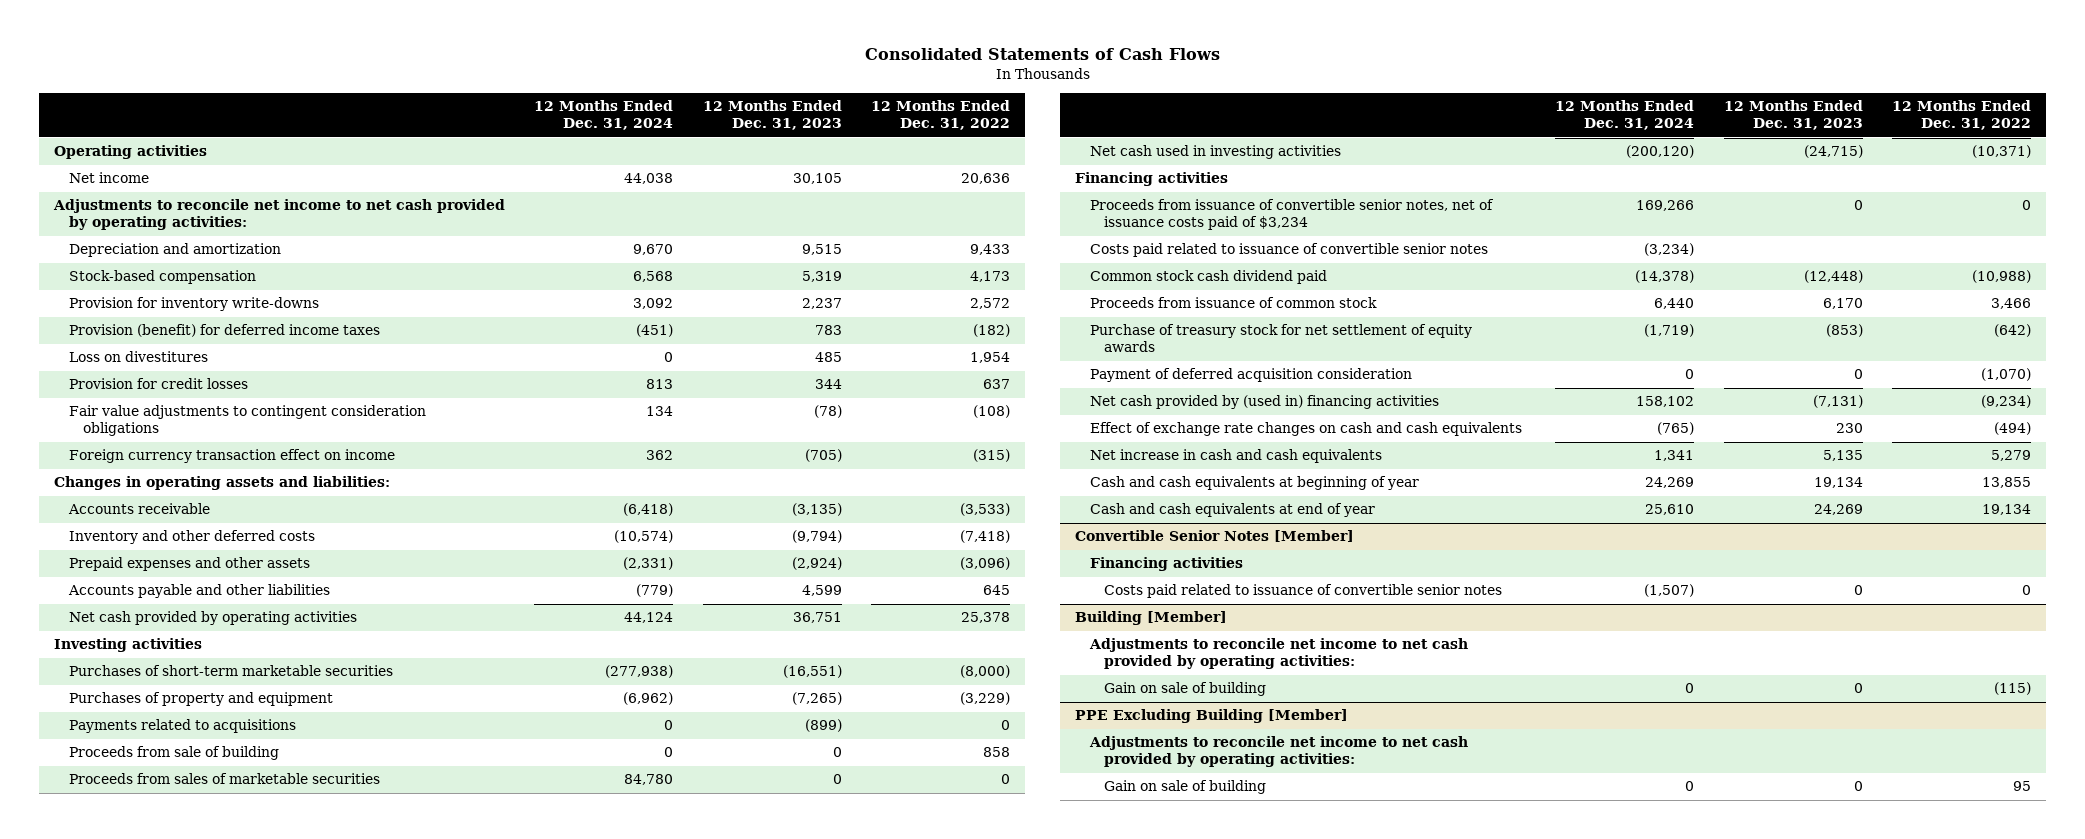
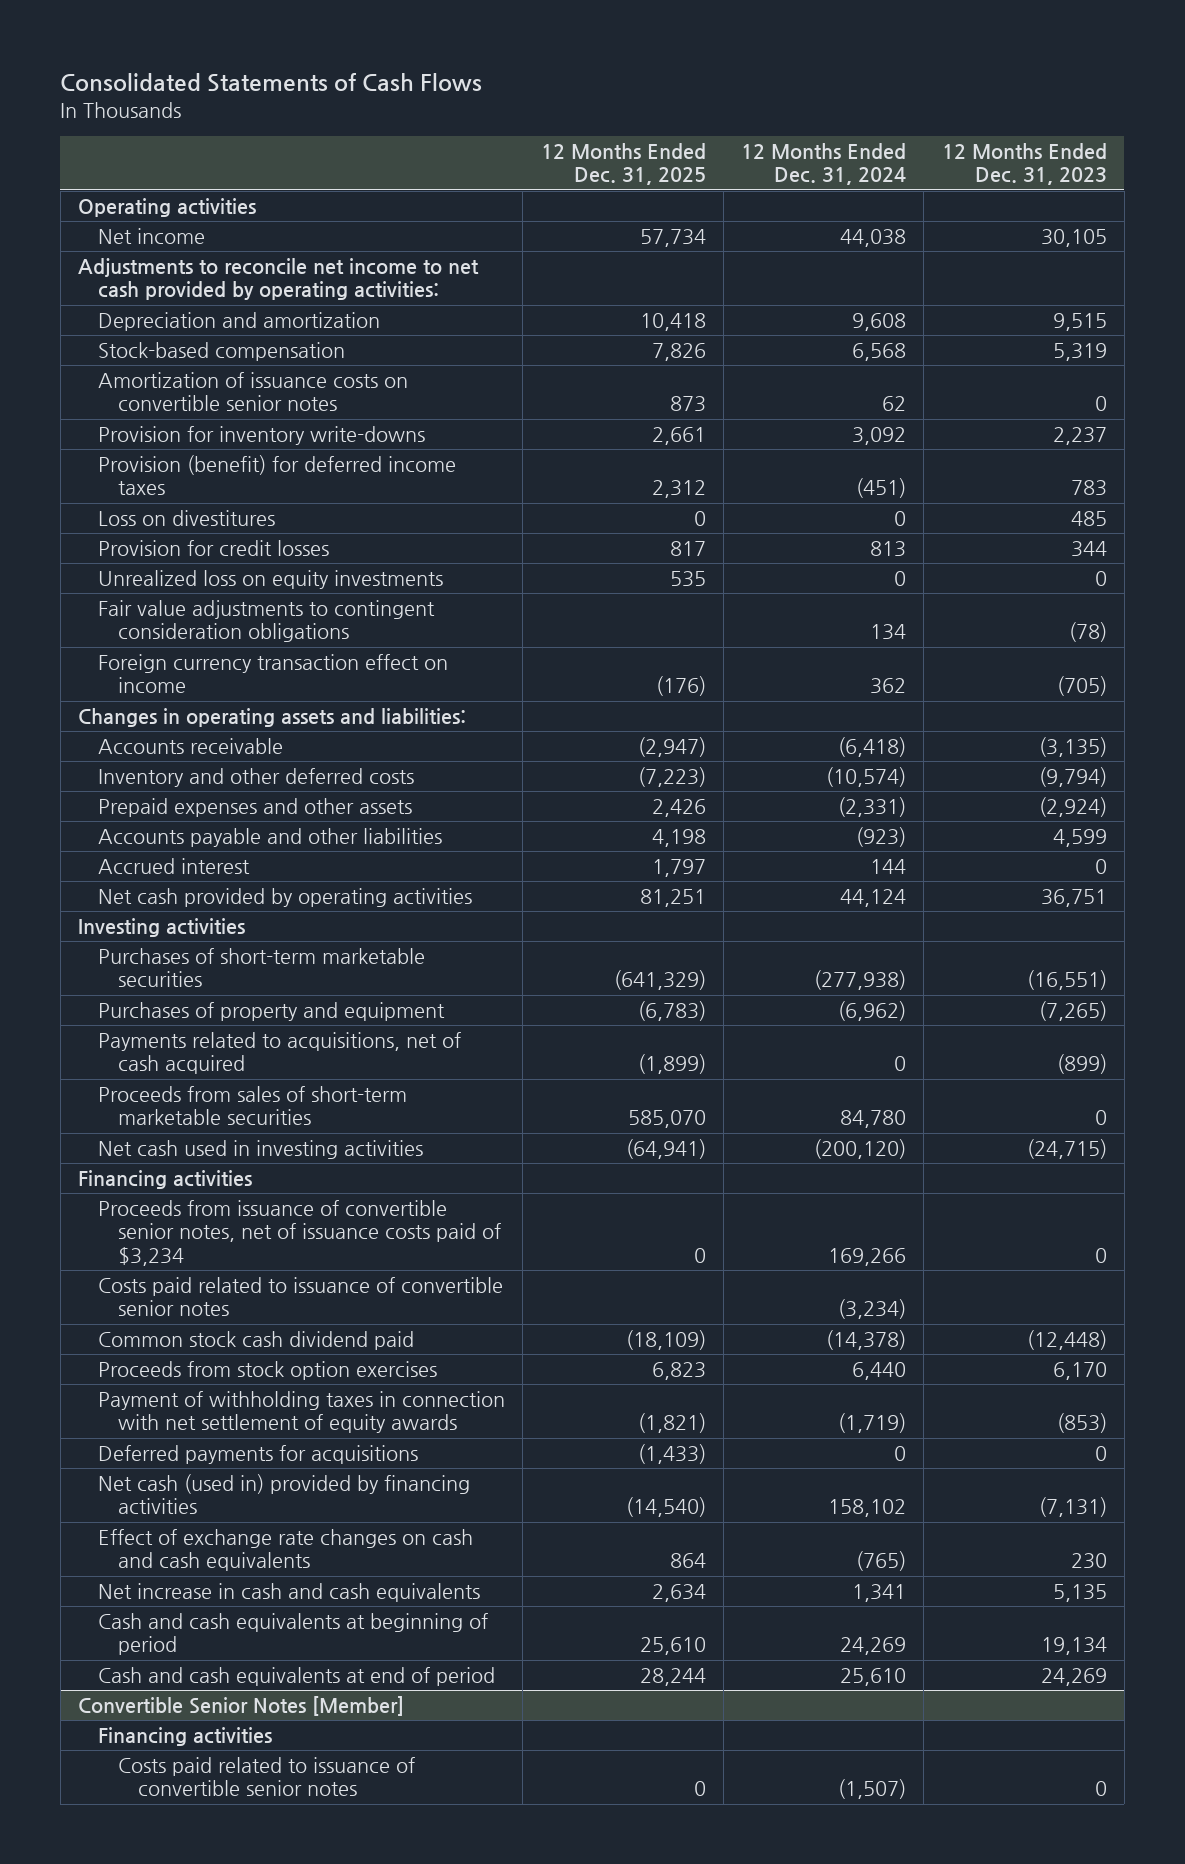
[871,100,1011,131] 12 Months Ended Dec. 31, 2022 -> none
none -> [540,142,706,186] 12 Months Ended Dec. 31, 2025
[633,244,674,256] 9,670 -> [852,312,907,331] 9,608
none -> [98,371,409,412] Amortization of issuance costs on convertible senior notes
none -> [98,569,444,589] Unrealized loss on equity investments
[636,584,674,598] (779) -> [856,826,907,847] (923)
none -> [98,857,251,874] Accrued interest
[68,746,279,761] Proceeds from sale of building -> none
[68,719,296,734] Payments related to acquisitions -> [98,1031,462,1075] Payments related to acquisitions, net of cash acquired
[68,773,380,785] Proceeds from sales of marketable securities -> [98,1085,408,1126] Proceeds from sales of short-term marketable securities
[1089,297,1377,309] Proceeds from issuance of common stock -> [98,1360,438,1380] Proceeds from stock option exercises
[1089,324,1472,353] Purchase of treasury stock for net settlement of equity awards -> [98,1390,506,1434] Payment of withholding taxes in connection with net settlement of equity awards
[1089,368,1412,383] Payment of deferred acquisition consideration -> [98,1444,419,1464] Deferred payments for acquisitions
[1089,395,1439,410] Net cash provided by (used in) financing activities -> [98,1473,471,1515] Net cash (used in) provided by financing activities
[1089,476,1419,491] Cash and cash equivalents at beginning of year -> [98,1612,489,1656] Cash and cash equivalents at beginning of period
[1089,503,1375,518] Cash and cash equivalents at end of year -> [98,1666,496,1686] Cash and cash equivalents at end of period
[1074,611,1227,626] Building [Member] -> none
[1088,638,1468,670] Adjustments to reconcile net income to net cash provided by operating activities: -> none
[1104,682,1267,697] Gain on sale of building -> none
[1074,709,1348,724] PPE Excluding Building [Member] -> none
[1088,736,1468,768] Adjustments to reconcile net income to net cash provided by operating activities: -> none
[1104,780,1267,795] Gain on sale of building -> none

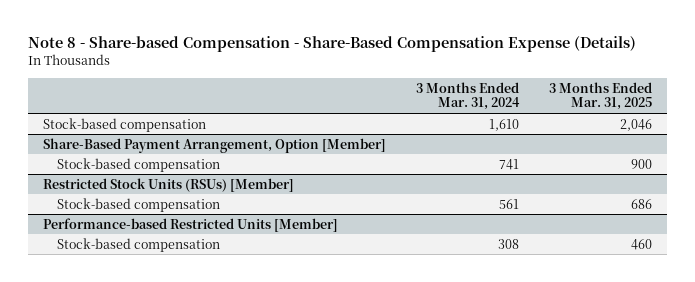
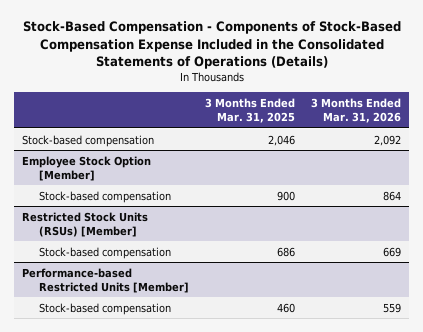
[28,35,637,52] Note 8 - Share-based Compensation - Share-Based Compensation Expense (Details) -> [22,21,401,70] Stock-Based Compensation - Components of Stock-Based Compensation Expense Included in the Consolidated Statements of Operations (Details)
[416,81,521,111] 3 Months Ended Mar. 31, 2024 -> none
none -> [311,98,402,124] 3 Months Ended Mar. 31, 2026
[43,137,387,153] Share-Based Payment Arrangement, Option [Member] -> [21,155,151,181] Employee Stock Option [Member]

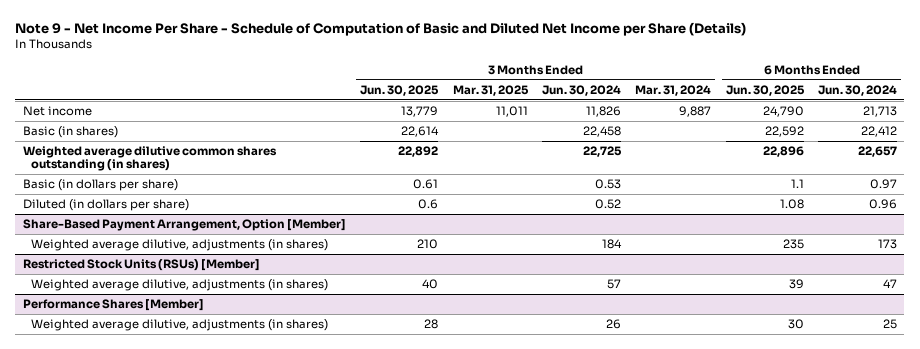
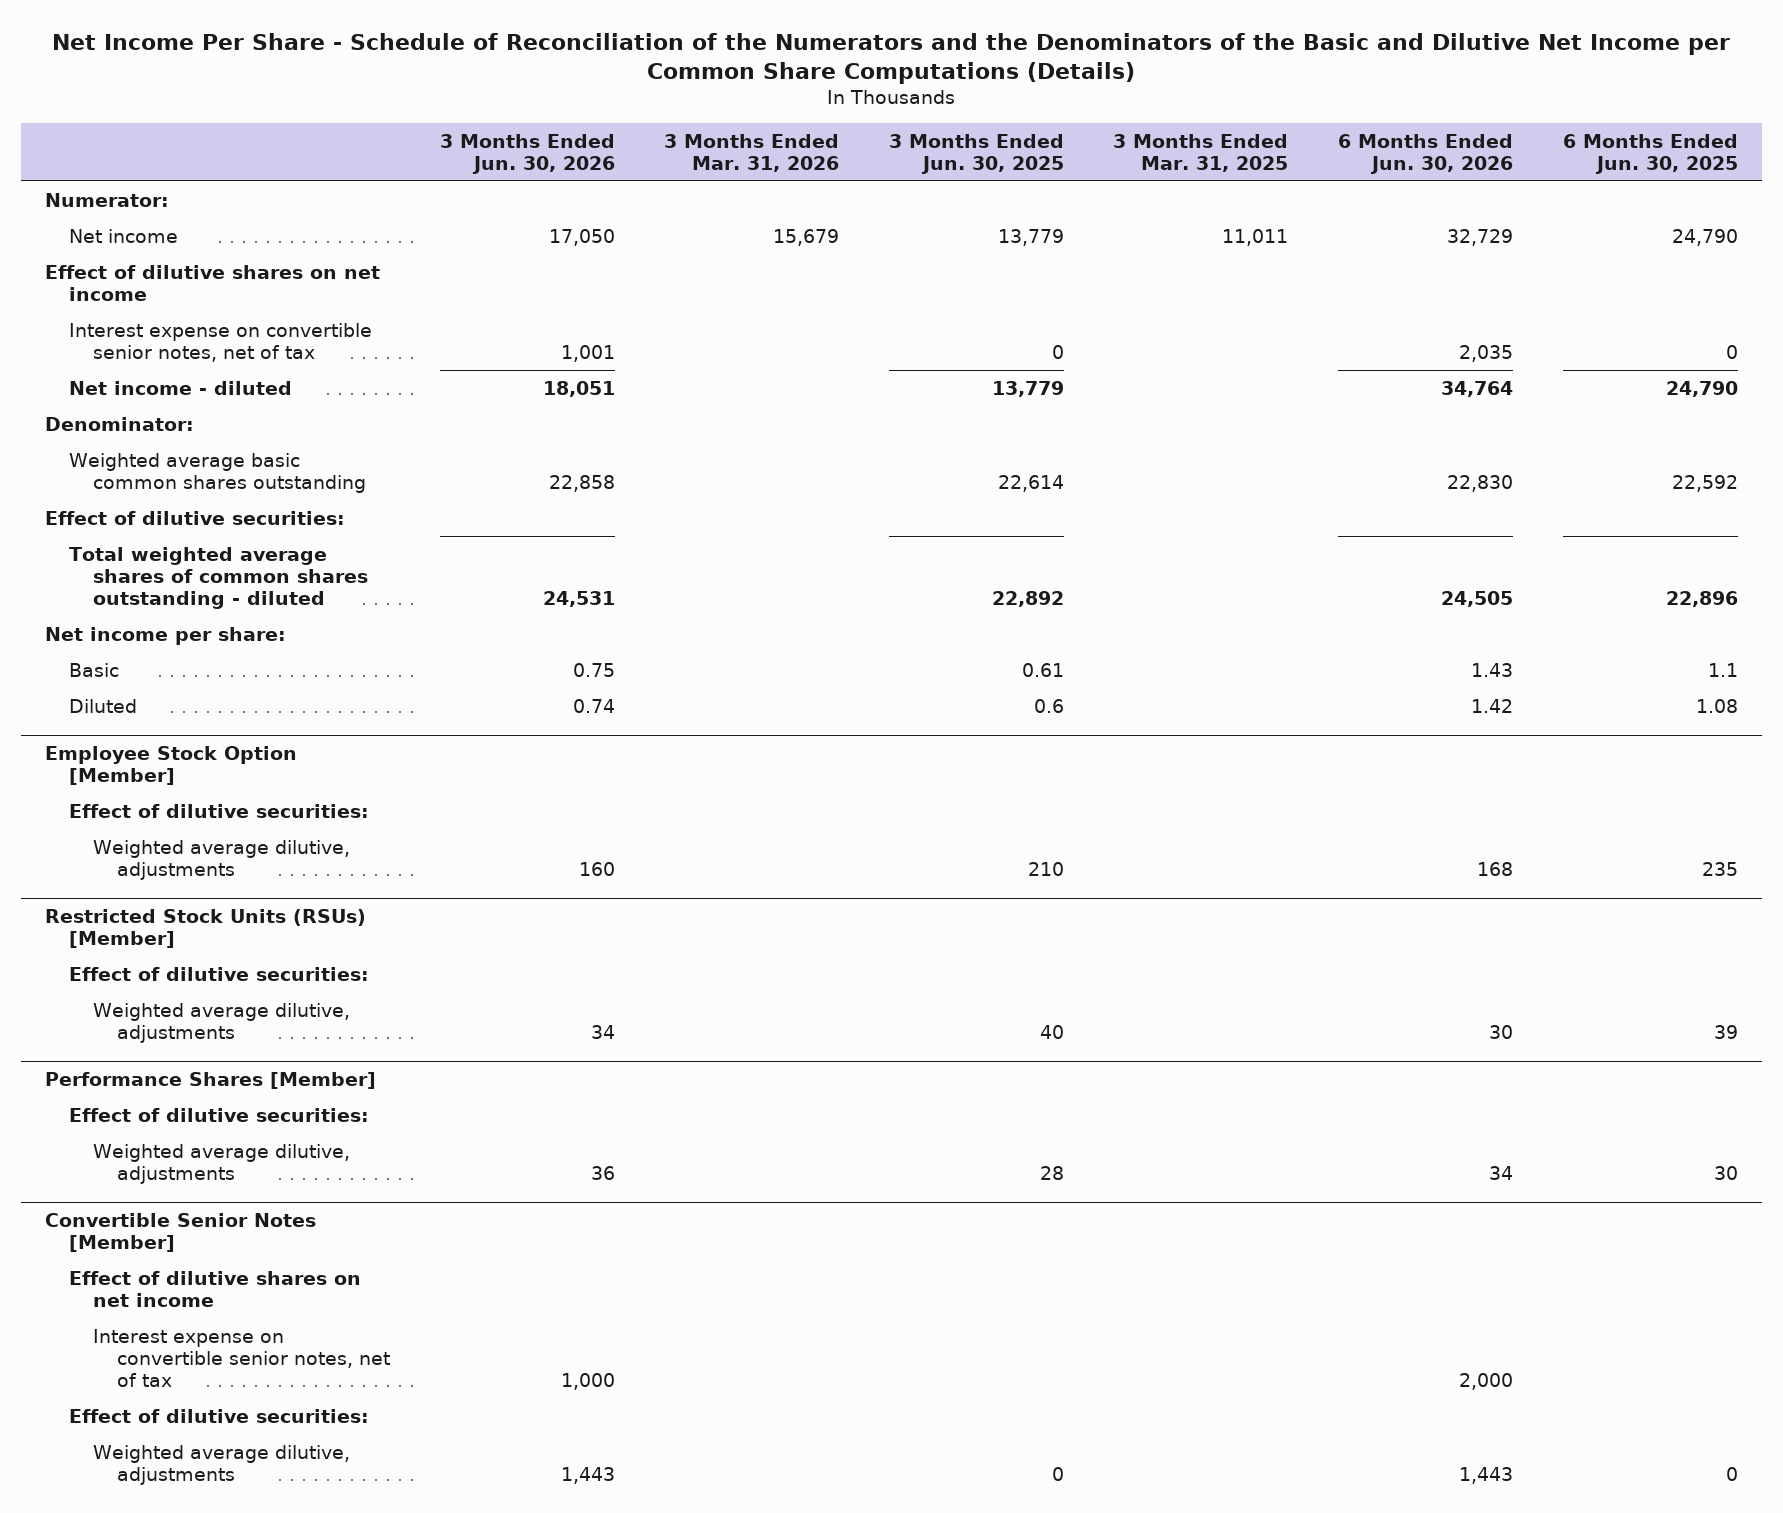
[15,22,747,37] Note 9 - Net Income Per Share - Schedule of Computation of Basic and Diluted Net Income per Share (Details) -> [52,32,1731,84] Net Income Per Share - Schedule of Reconciliation of the Numerators and the Denominators of the Basic and Dilutive Net Income per Common Share Computations (Details)
[541,84,621,96] Jun. 30, 2024 -> none
[635,84,712,96] Mar. 31, 2024 -> none
[818,84,898,96] Jun. 30, 2024 -> none
none -> [439,133,615,174] 3 Months Ended Jun. 30, 2026
none -> [664,133,840,172] 3 Months Ended Mar. 31, 2026
none -> [1338,133,1514,174] 6 Months Ended Jun. 30, 2026
none -> [45,192,170,207] Numerator:
none -> [45,264,381,301] Effect of dilutive shares on net income
none -> [69,322,373,362] Interest expense on convertible senior notes, net of tax
none -> [69,380,293,395] Net income - diluted
none -> [45,416,195,431] Denominator:
[22,126,118,139] Basic (in shares) -> [69,452,367,493] Weighted average basic common shares outstanding
none -> [45,510,346,525] Effect of dilutive securities:
[22,146,277,172] Weighted average dilutive common shares outstanding (in shares) -> [69,546,369,610] Total weighted average shares of common shares outstanding - diluted
none -> [45,626,287,645] Net income per share:
[22,179,178,192] Basic (in dollars per share) -> [69,662,120,677] Basic
[22,199,189,212] Diluted (in dollars per share) -> [69,698,138,713] Diluted
[22,219,346,232] Share-Based Payment Arrangement, Option [Member] -> [45,745,298,786] Employee Stock Option [Member]
none -> [69,803,370,818] Effect of dilutive securities:
[31,239,329,252] Weighted average dilutive, adjustments (in shares) -> [93,839,351,880] Weighted average dilutive, adjustments
none -> [69,966,370,981] Effect of dilutive securities:
[31,279,329,292] Weighted average dilutive, adjustments (in shares) -> [93,1002,351,1043] Weighted average dilutive, adjustments
none -> [69,1107,370,1122] Effect of dilutive securities:
[31,319,329,332] Weighted average dilutive, adjustments (in shares) -> [93,1143,351,1184] Weighted average dilutive, adjustments
none -> [45,1212,317,1253] Convertible Senior Notes [Member]
none -> [69,1270,362,1307] Effect of dilutive shares on net income
none -> [93,1328,390,1388] Interest expense on convertible senior notes, net of tax
none -> [69,1408,370,1423] Effect of dilutive securities:
none -> [93,1444,351,1485] Weighted average dilutive, adjustments

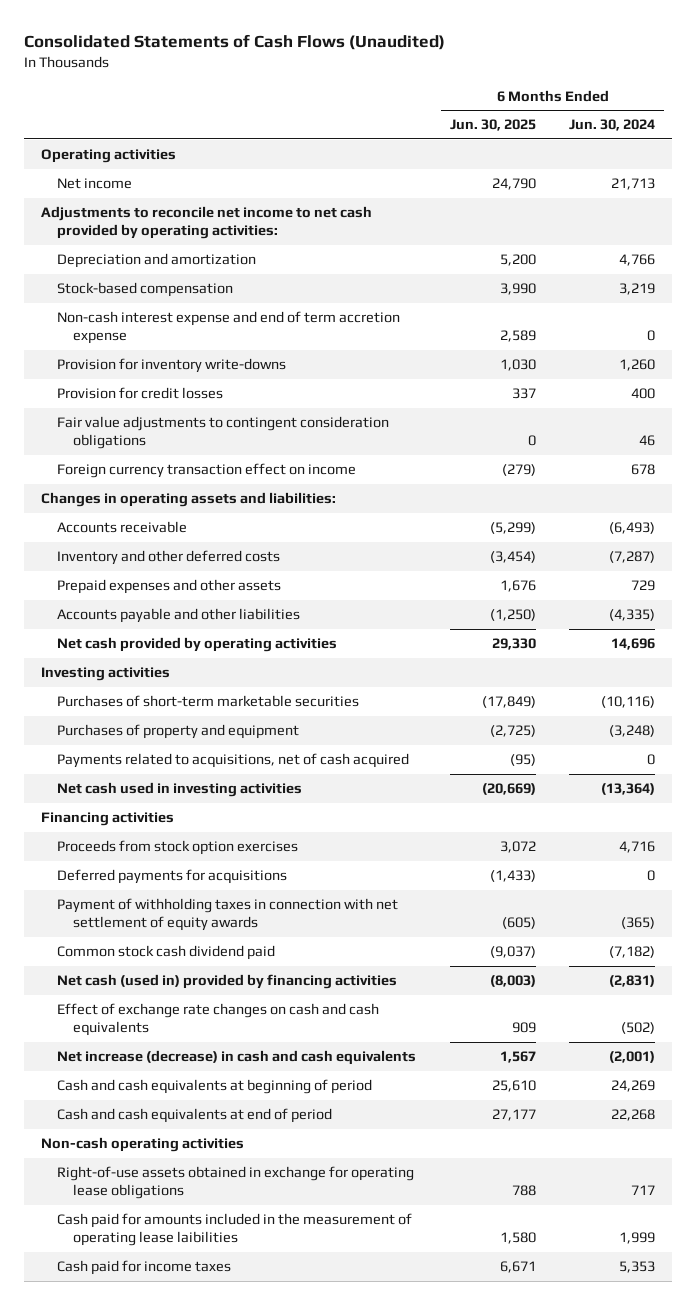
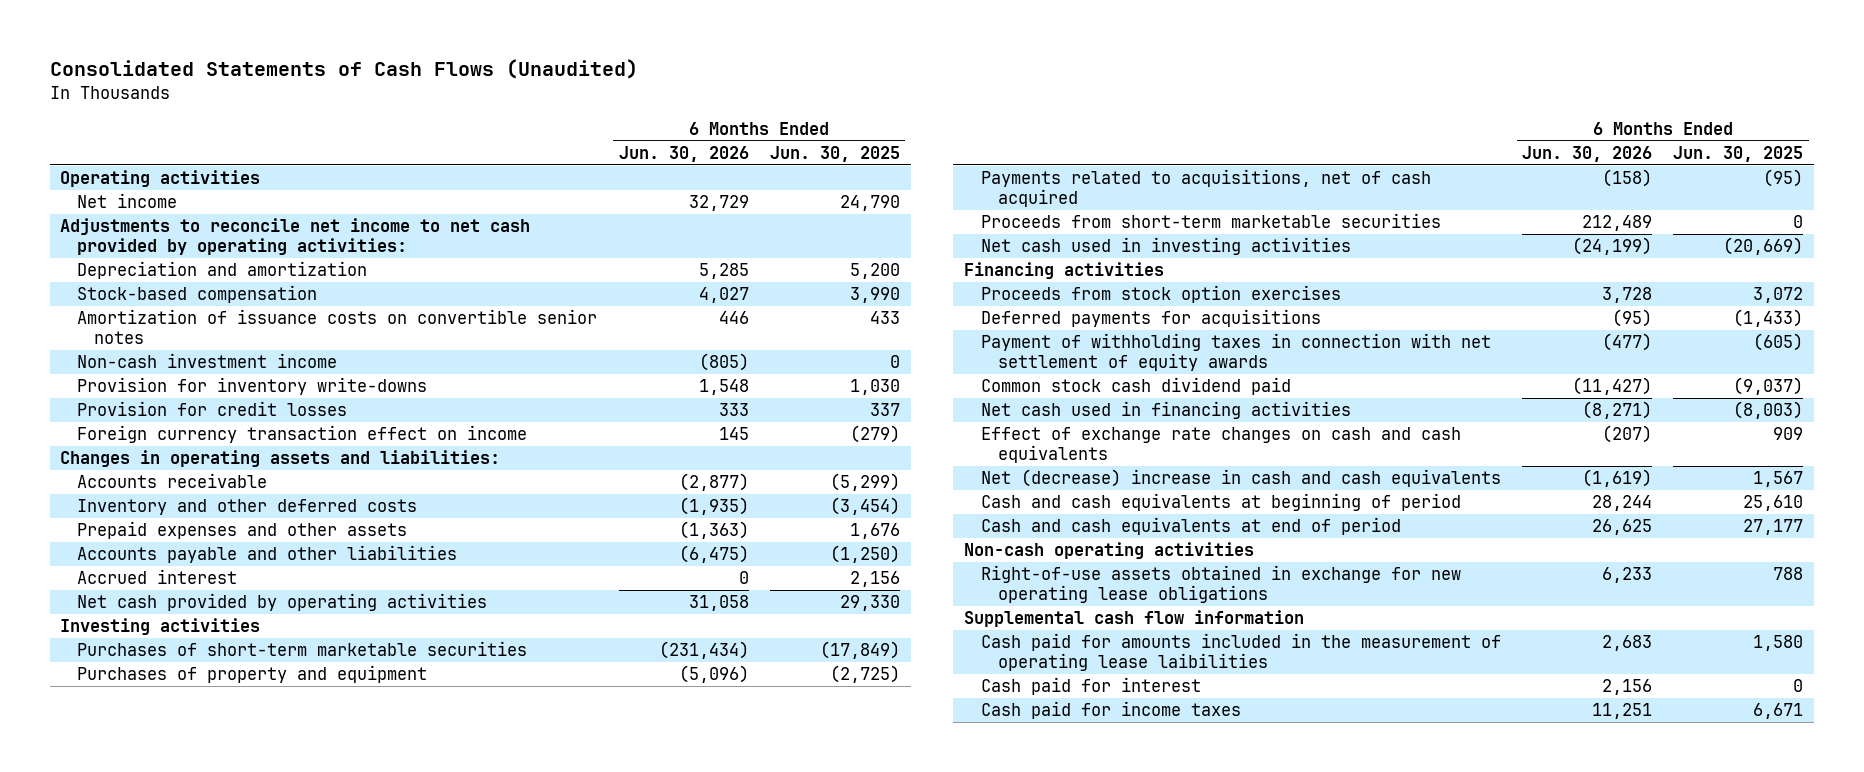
[569,119,656,132] Jun. 30, 2024 -> none
none -> [618,145,749,162] Jun. 30, 2026
[57,311,401,345] Non-cash interest expense and end of term accretion expense -> none
none -> [77,309,598,345] Amortization of issuance costs on convertible senior notes
none -> [77,353,338,369] Non-cash investment income
[57,416,390,450] Fair value adjustments to contingent consideration obligations -> none
none -> [77,569,238,585] Accrued interest
none -> [980,213,1441,229] Proceeds from short-term marketable securities
[57,974,398,990] Net cash (used in) provided by financing activities -> [980,401,1351,420] Net cash used in financing activities
[57,1050,417,1066] Net increase (decrease) in cash and cash equivalents -> [980,469,1501,488] Net (decrease) increase in cash and cash equivalents
[57,1166,415,1200] Right-of-use assets obtained in exchange for operating lease obligations -> [980,565,1461,604] Right-of-use assets obtained in exchange for new operating lease obligations
none -> [963,610,1304,628] Supplemental cash flow information
none -> [980,677,1201,696] Cash paid for interest

